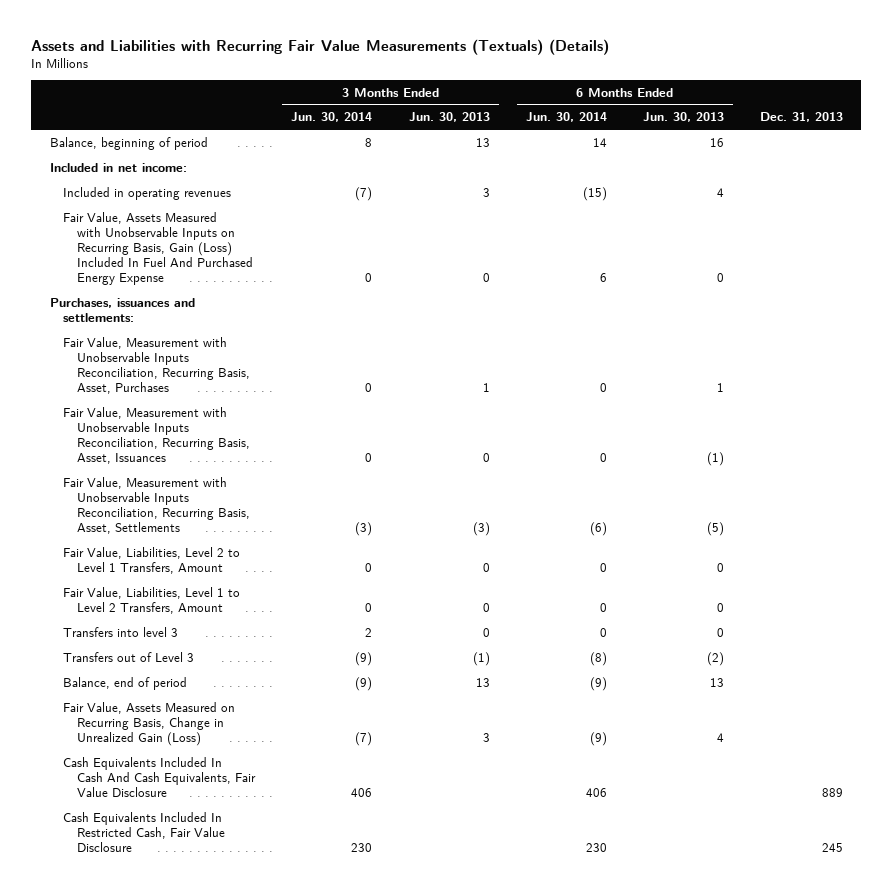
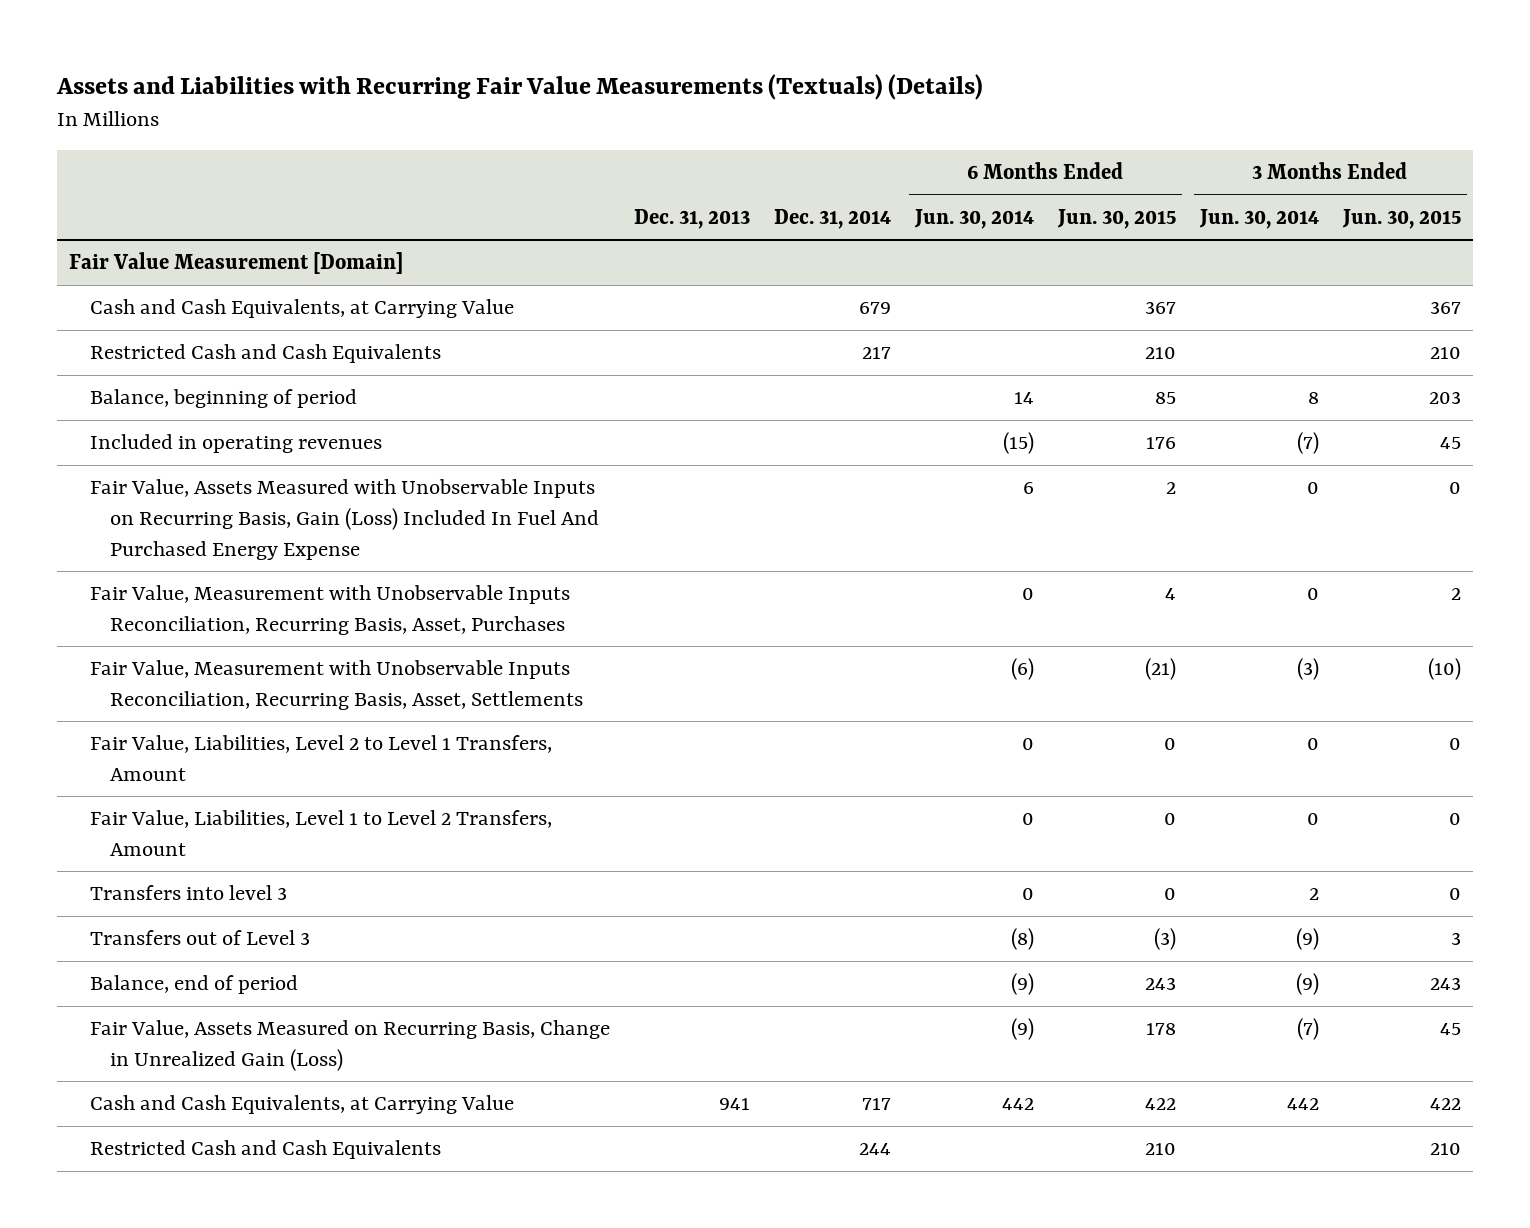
[408,112,490,123] Jun. 30, 2013 -> none
[643,112,725,123] Jun. 30, 2013 -> none
none -> [773,208,891,229] Dec. 31, 2014
none -> [1056,208,1176,229] Jun. 30, 2015
none -> [1341,208,1461,229] Jun. 30, 2015
none -> [69,252,404,275] Fair Value Measurement [Domain]
none -> [89,299,514,319] Cash and Cash Equivalents, at Carrying Value
none -> [89,344,441,364] Restricted Cash and Cash Equivalents
[49,162,187,172] Included in net income: -> none
[49,297,195,322] Purchases, issuances and settlements: -> none
[63,406,251,464] Fair Value, Measurement with Unobservable Inputs Reconciliation, Recurring Basis, Asset, Issuances -> none
[63,756,257,797] Cash Equivalents Included In Cash And Cash Equivalents, Fair Value Disclosure -> none
[63,811,226,852] Cash Equivalents Included In Restricted Cash, Fair Value Disclosure -> none
none -> [89,1095,514,1115] Cash and Cash Equivalents, at Carrying Value
none -> [89,1140,441,1160] Restricted Cash and Cash Equivalents

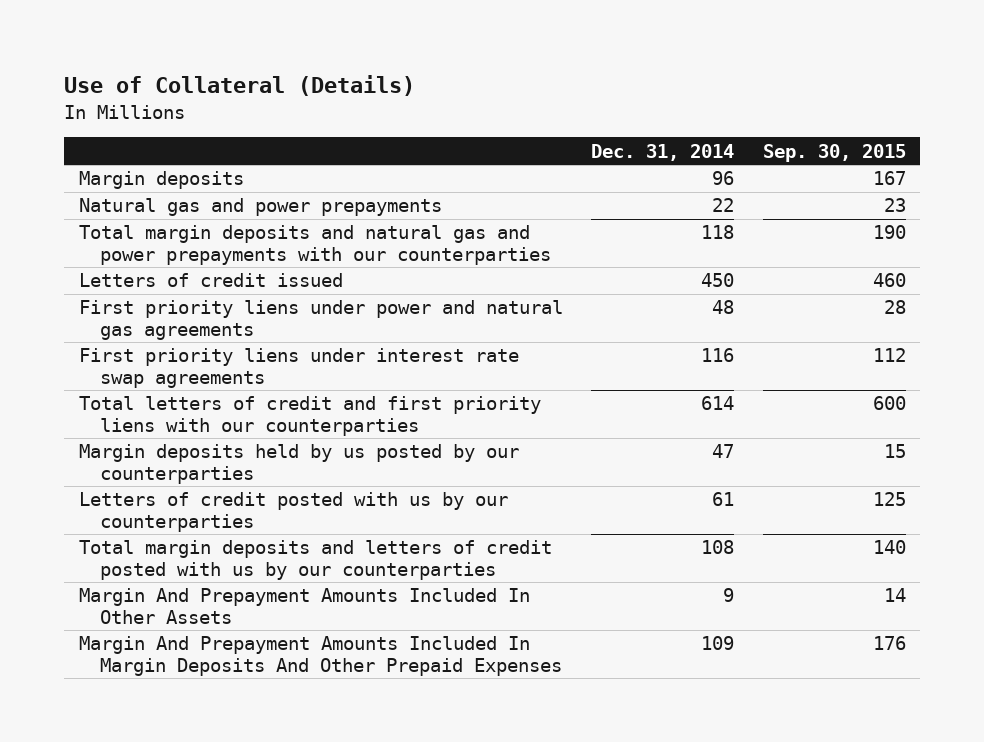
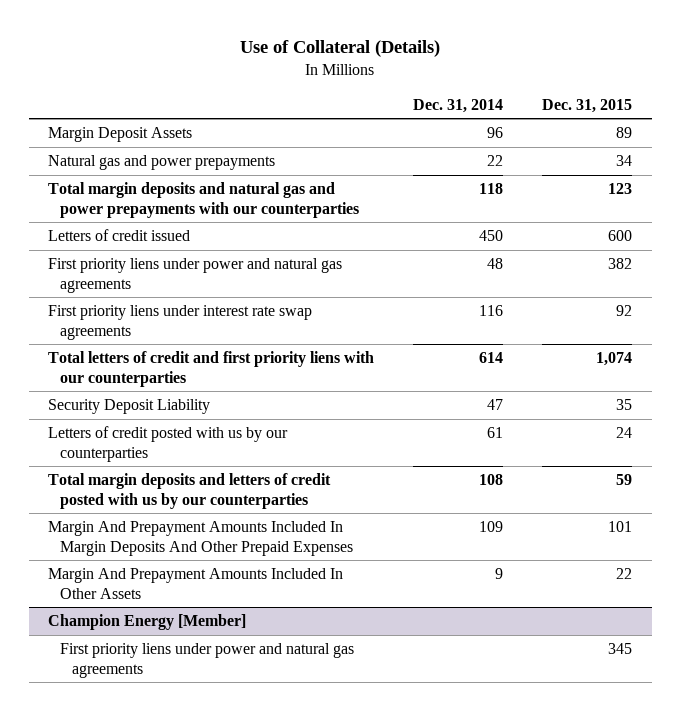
[762,143,906,162] Sep. 30, 2015 -> none
none -> [542,98,633,113] Dec. 31, 2015
[78,171,244,190] Margin deposits -> [48,127,193,143] Margin Deposit Assets
[78,444,519,484] Margin deposits held by us posted by our counterparties -> [48,399,211,415] Security Deposit Liability
[78,588,530,624] Margin And Prepayment Amounts Included In Other Assets -> [48,568,344,599] Margin And Prepayment Amounts Included In Other Assets
none -> [48,614,247,631] Champion Energy [Member]
none -> [60,643,355,678] First priority liens under power and natural gas agreements

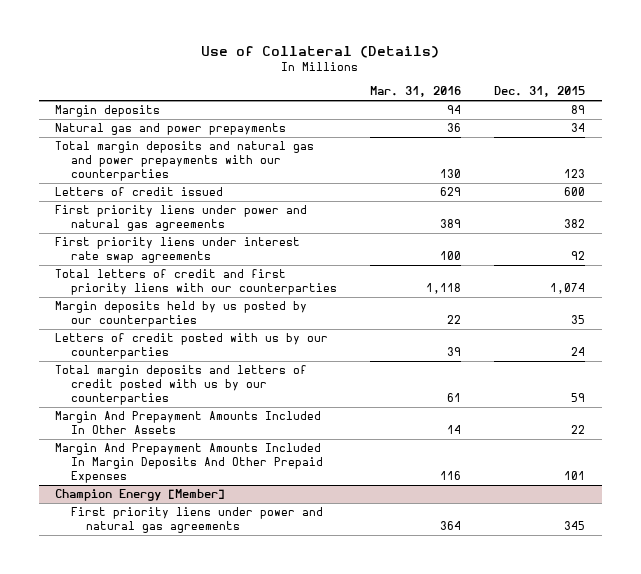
[413,98,504,113] Dec. 31, 2014 -> none
none -> [369,86,461,98] Mar. 31, 2016
[48,127,193,143] Margin Deposit Assets -> [55,105,161,118] Margin deposits
[48,399,211,415] Security Deposit Liability -> [55,301,308,328] Margin deposits held by us posted by our counterparties
[48,521,354,556] Margin And Prepayment Amounts Included In Margin Deposits And Other Prepaid Expenses -> [55,443,323,484] Margin And Prepayment Amounts Included In Margin Deposits And Other Prepaid Expenses

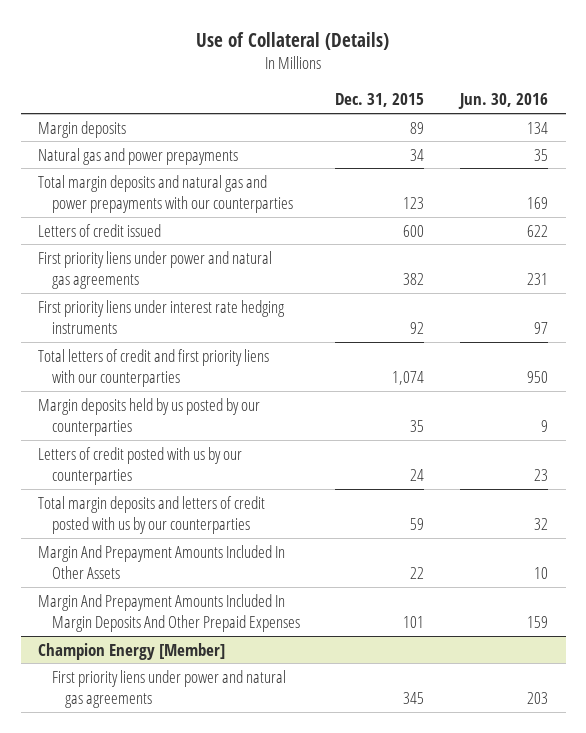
[369,86,461,98] Mar. 31, 2016 -> none
none -> [457,93,548,110] Jun. 30, 2016
[55,237,301,264] First priority liens under interest rate swap agreements -> [38,299,286,335] First priority liens under interest rate hedging instruments

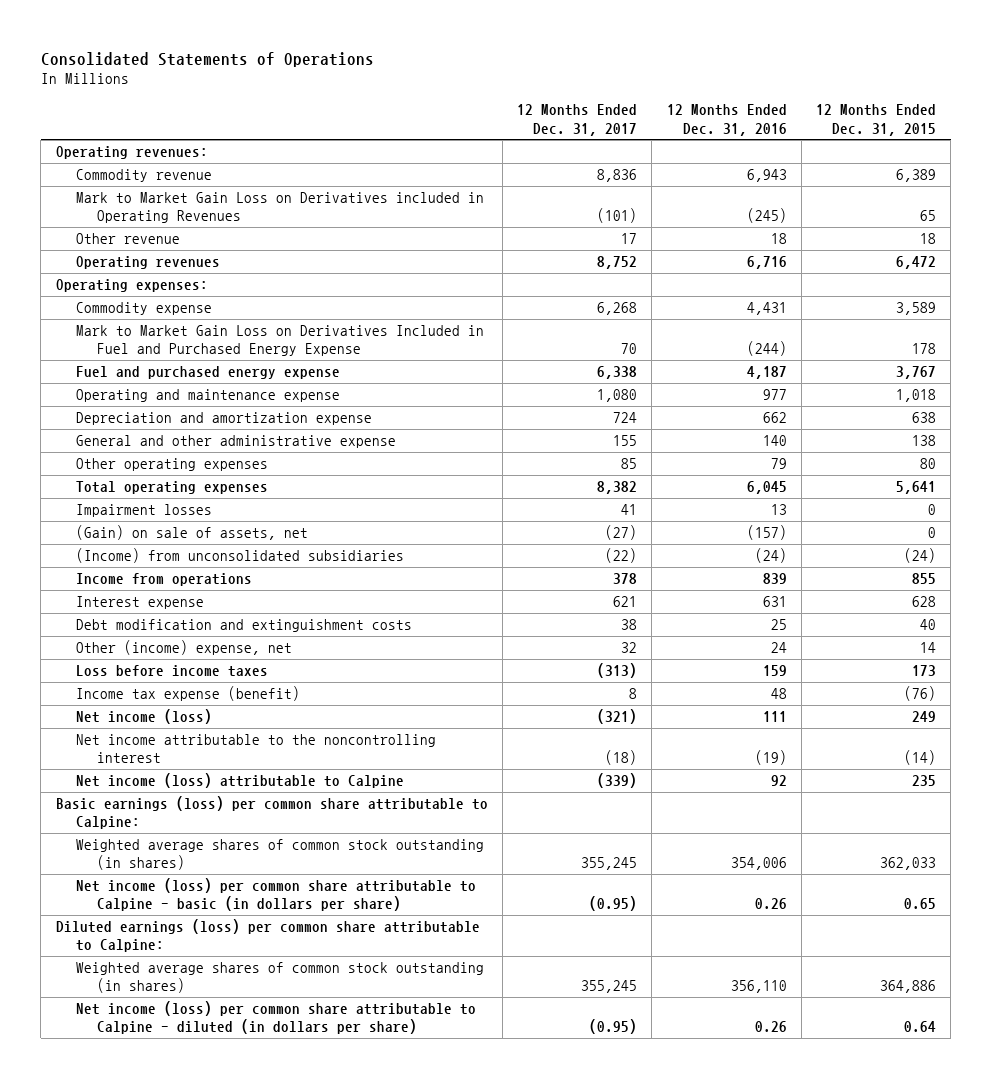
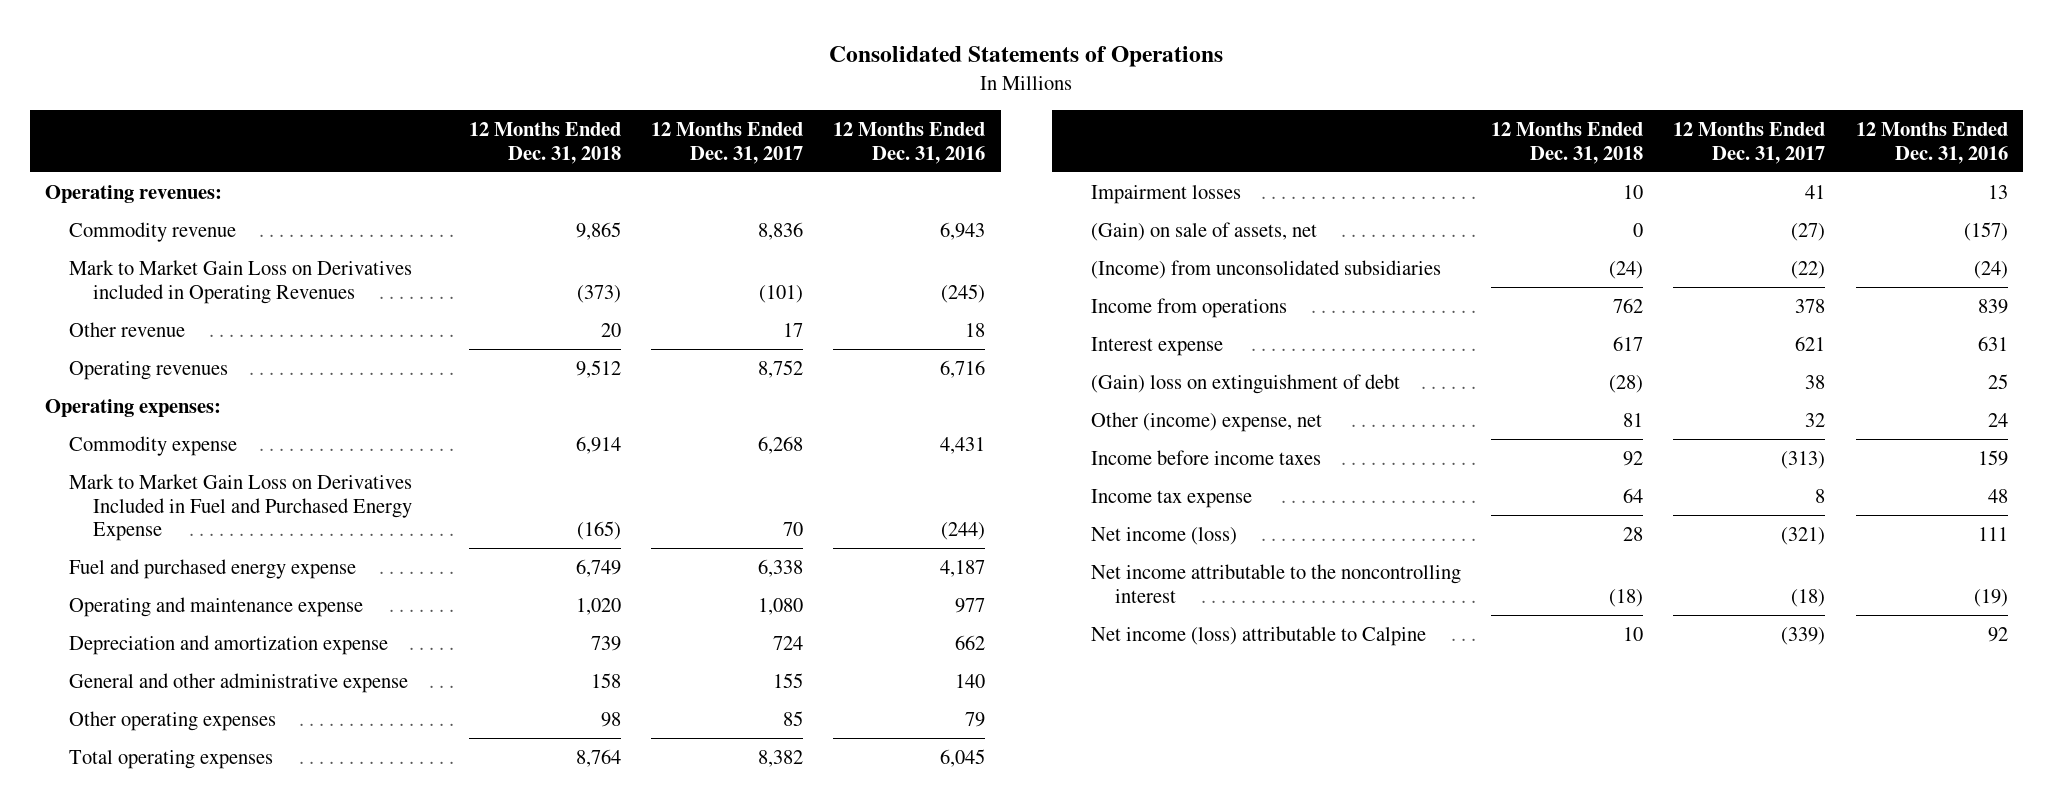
[816,104,937,136] 12 Months Ended Dec. 31, 2015 -> none
none -> [469,121,622,164] 12 Months Ended Dec. 31, 2018
[76,619,413,633] Debt modification and extinguishment costs -> [1090,373,1400,394] (Gain) loss on extinguishment of debt
[76,665,269,678] Loss before income taxes -> [1090,449,1321,465] Income before income taxes
[76,686,301,702] Income tax expense (benefit) -> [1090,488,1252,508] Income tax expense
[55,796,488,830] Basic earnings (loss) per common share attributable to Calpine: -> none
[76,839,485,871] Weighted average shares of common stock outstanding (in shares) -> none
[76,878,477,912] Net income (loss) per common share attributable to Calpine - basic (in dollars per share) -> none
[55,919,480,953] Diluted earnings (loss) per common share attributable to Calpine: -> none
[76,962,485,994] Weighted average shares of common stock outstanding (in shares) -> none
[76,1001,477,1035] Net income (loss) per common share attributable to Calpine - diluted (in dollars per share) -> none

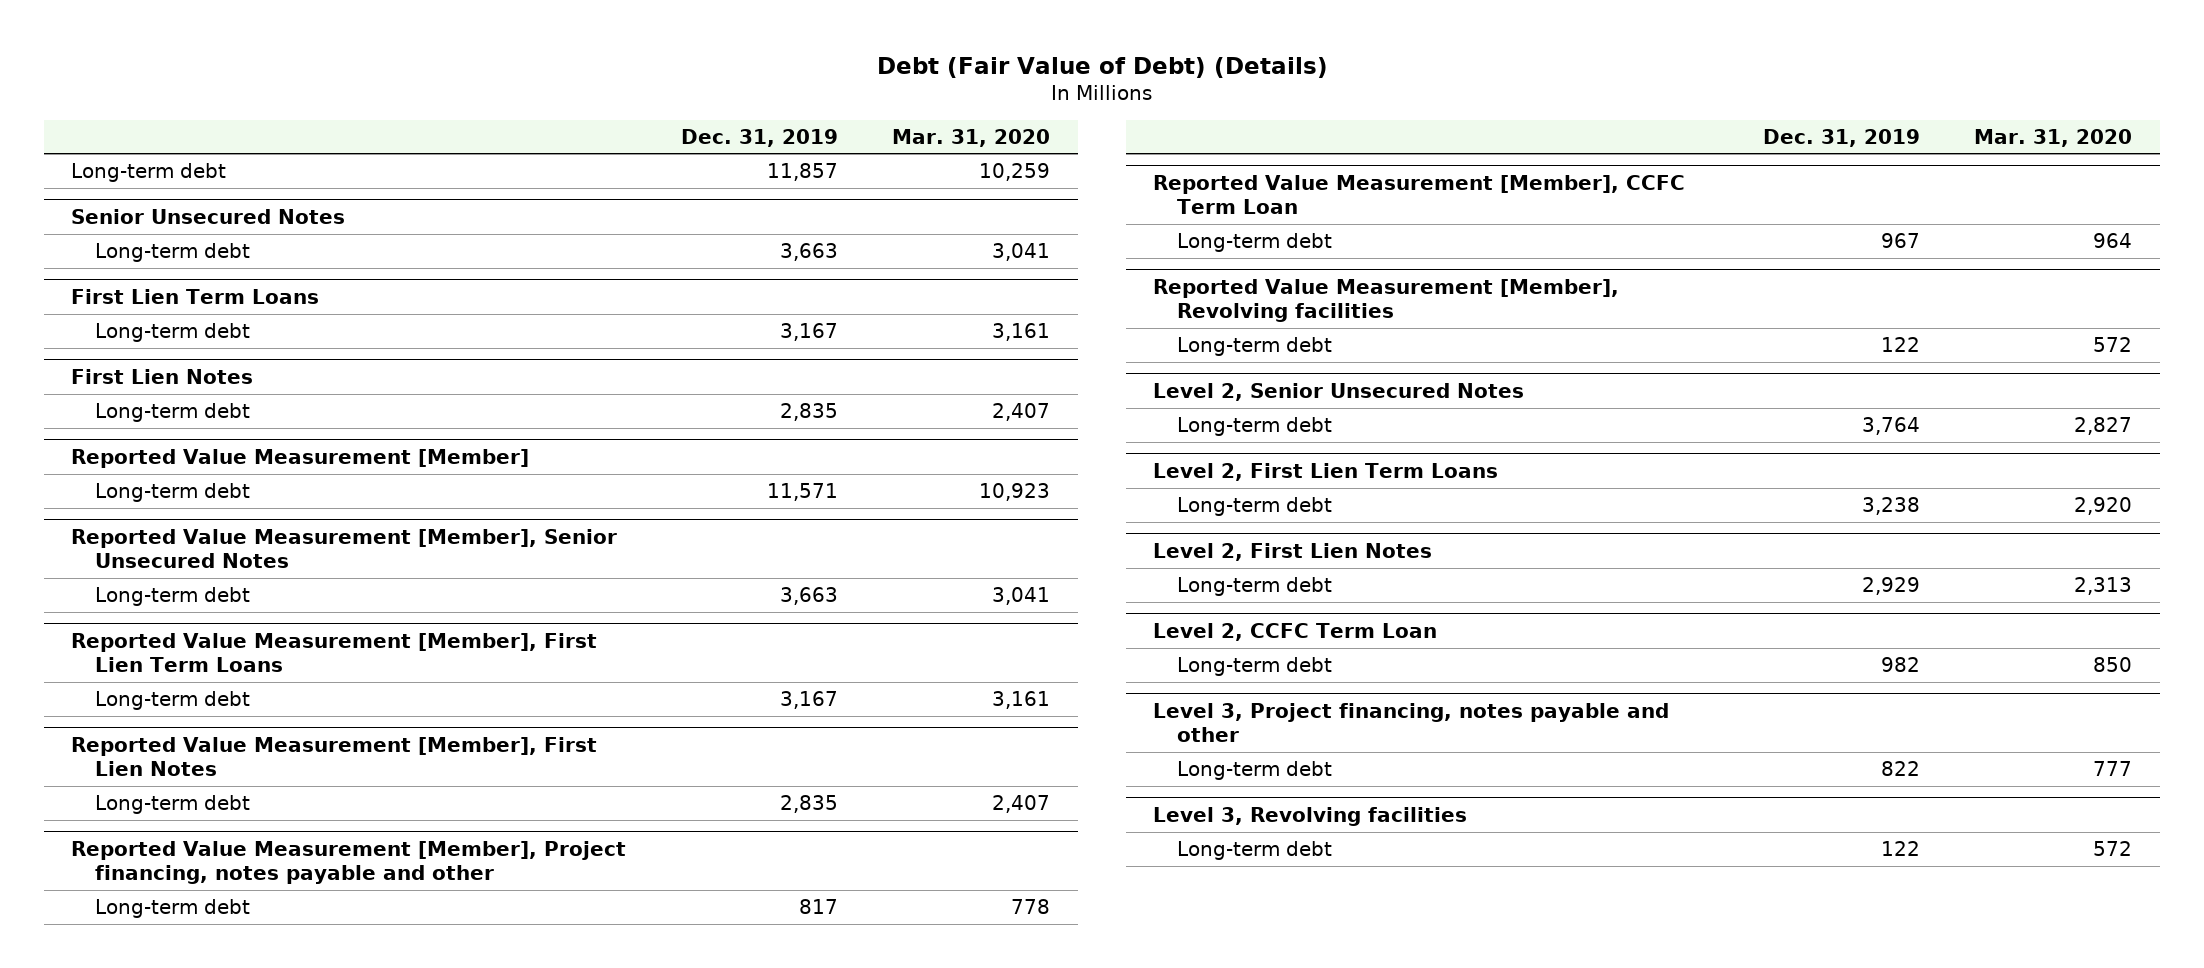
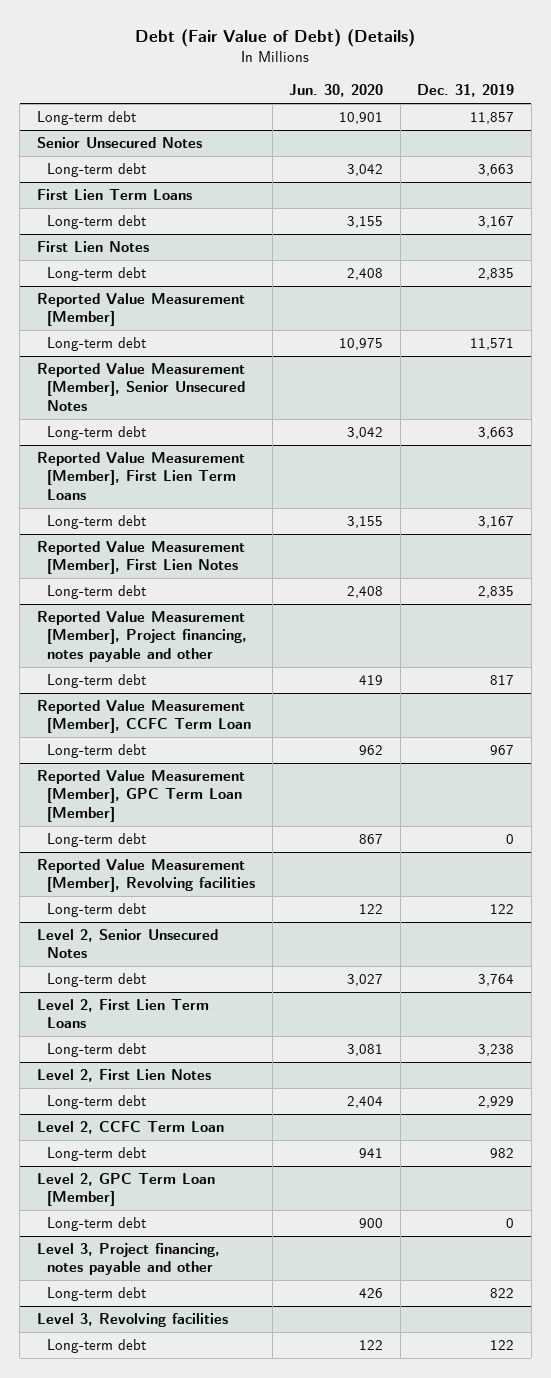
[892,128,1051,147] Mar. 31, 2020 -> none
none -> [289,84,384,98] Jun. 30, 2020
none -> [36,770,245,822] Reported Value Measurement [Member], GPC Term Loan [Member]
none -> [47,833,147,848] Long-term debt
none -> [36,1173,215,1207] Level 2, GPC Term Loan [Member]
none -> [47,1217,147,1232] Long-term debt

